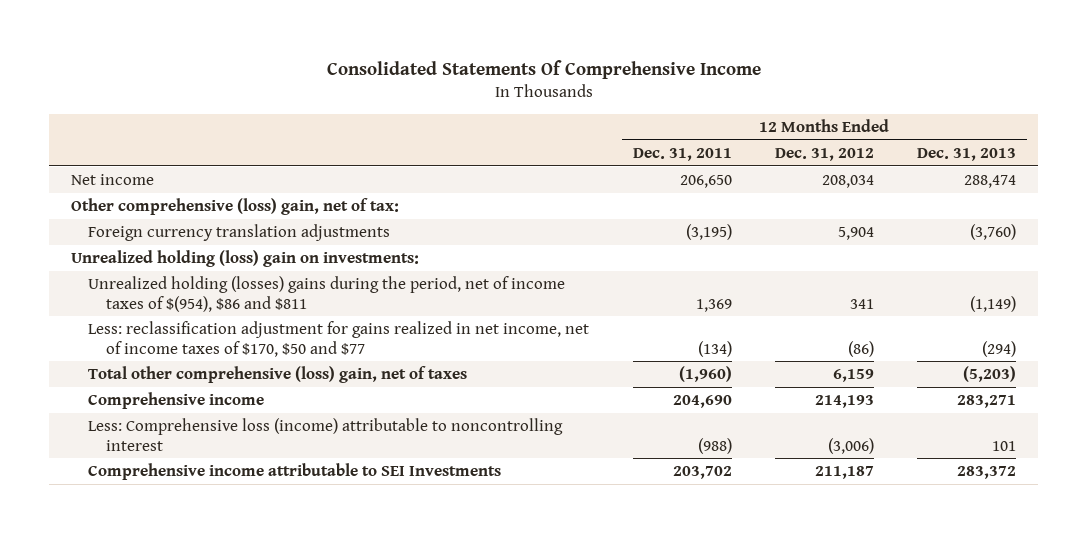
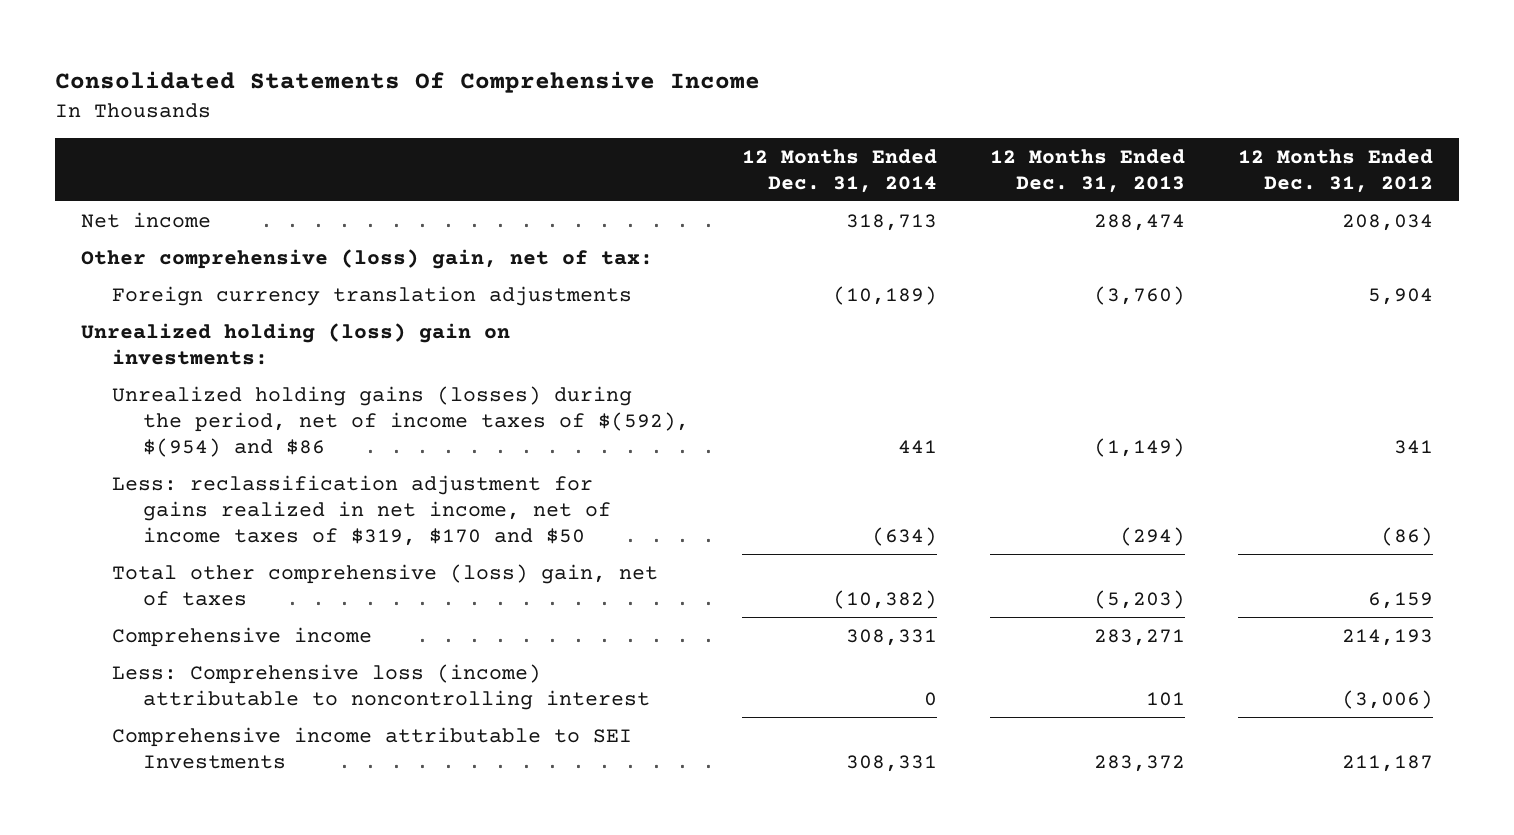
[632,147,732,161] Dec. 31, 2011 -> none
none -> [741,148,937,193] 12 Months Ended Dec. 31, 2014
[88,276,566,312] Unrealized holding (losses) gains during the period, net of income taxes of $(954), $86 and $811 -> [112,385,689,457] Unrealized holding gains (losses) during the period, net of income taxes of $(592), $(954) and $86
[88,321,590,357] Less: reclassification adjustment for gains realized in net income, net of income taxes of $170, $50 and $77 -> [112,474,611,546] Less: reclassification adjustment for gains realized in net income, net of income taxes of $319, $170 and $50

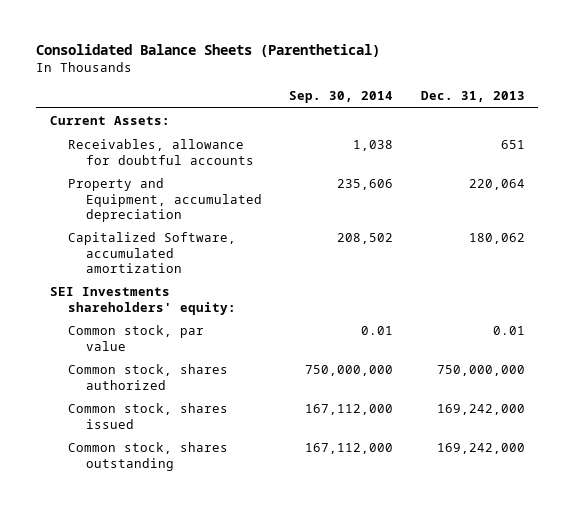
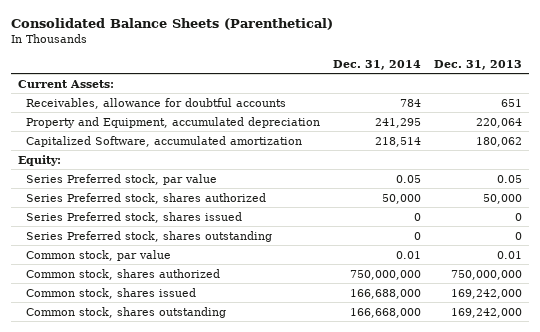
[289,91,394,104] Sep. 30, 2014 -> none
none -> [332,60,421,71] Dec. 31, 2014
[49,287,236,315] SEI Investments shareholders' equity: -> [17,154,61,166] Equity:
none -> [25,173,217,185] Series Preferred stock, par value
none -> [25,192,266,204] Series Preferred stock, shares authorized
none -> [25,211,242,223] Series Preferred stock, shares issued
none -> [25,230,272,242] Series Preferred stock, shares outstanding

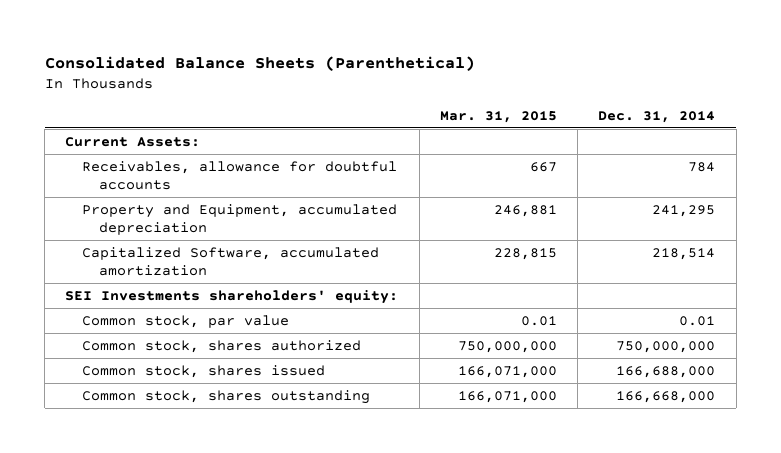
[434,60,523,71] Dec. 31, 2013 -> none
none -> [439,110,557,123] Mar. 31, 2015
[25,173,217,185] Series Preferred stock, par value -> none
[25,192,266,204] Series Preferred stock, shares authorized -> none
[25,211,242,223] Series Preferred stock, shares issued -> none
[25,230,272,242] Series Preferred stock, shares outstanding -> none
[17,154,61,166] Equity: -> [65,289,399,304] SEI Investments shareholders' equity:

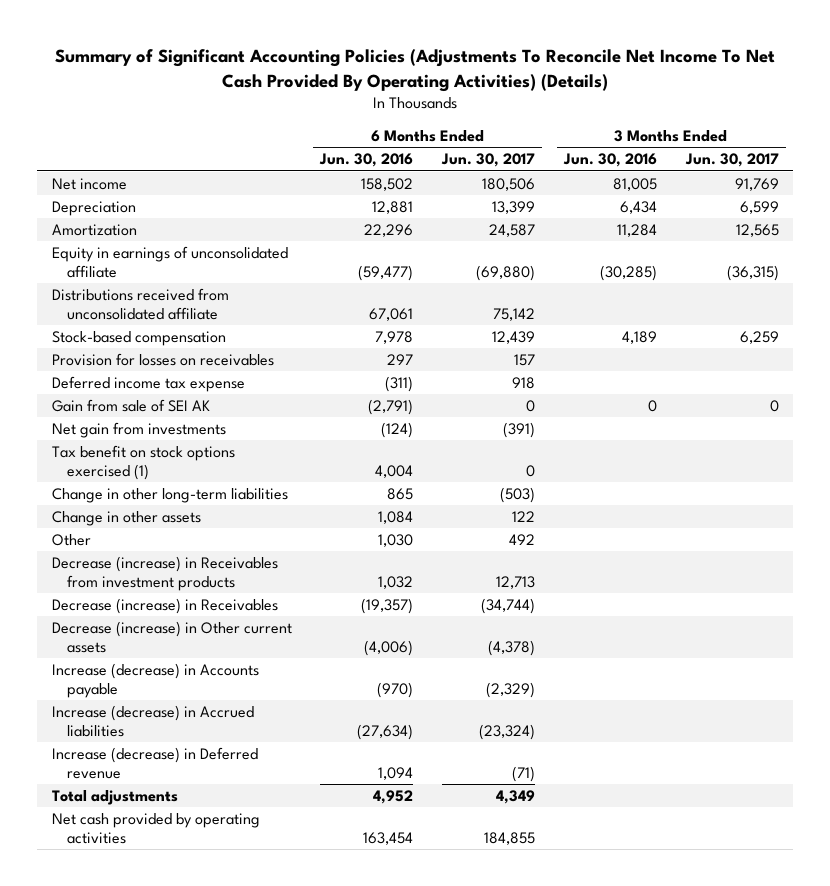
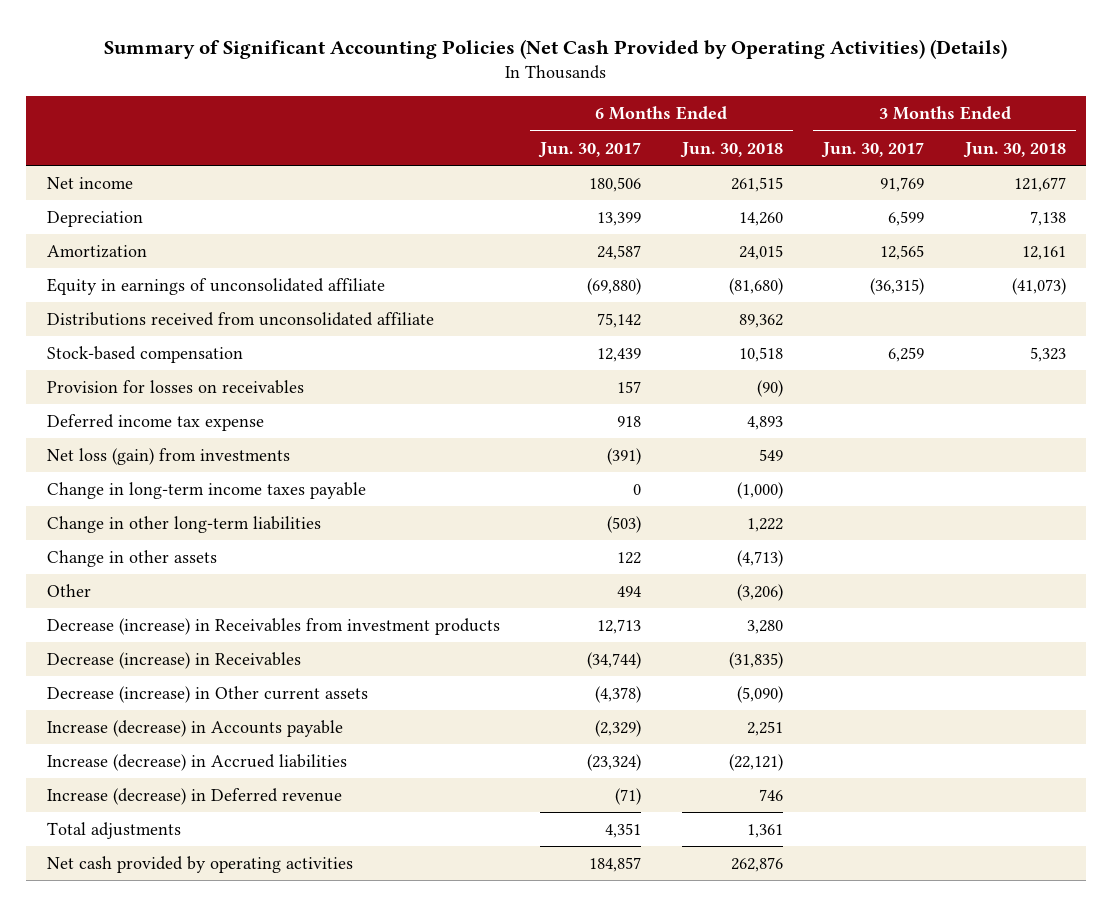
[55,49,776,92] Summary of Significant Accounting Policies (Adjustments To Reconcile Net Income To Net Cash Provided By Operating Activities) (Details) -> [104,39,1008,60] Summary of Significant Accounting Policies (Net Cash Provided by Operating Activities) (Details)
[319,153,414,168] Jun. 30, 2016 -> none
[562,153,657,168] Jun. 30, 2016 -> none
none -> [679,141,783,158] Jun. 30, 2018
none -> [962,141,1066,158] Jun. 30, 2018
[51,398,210,412] Gain from sale of SEI AK -> none
[51,444,235,480] Tax benefit on stock options exercised (1) -> none
[51,421,226,438] Net gain from investments -> [46,447,290,465] Net loss (gain) from investments
none -> [46,481,366,499] Change in long-term income taxes payable
[509,533,536,545] 492 -> [617,585,642,597] 494
[496,789,536,804] 4,349 -> [605,822,642,838] 4,351
[484,831,536,845] 184,855 -> [589,856,642,872] 184,857

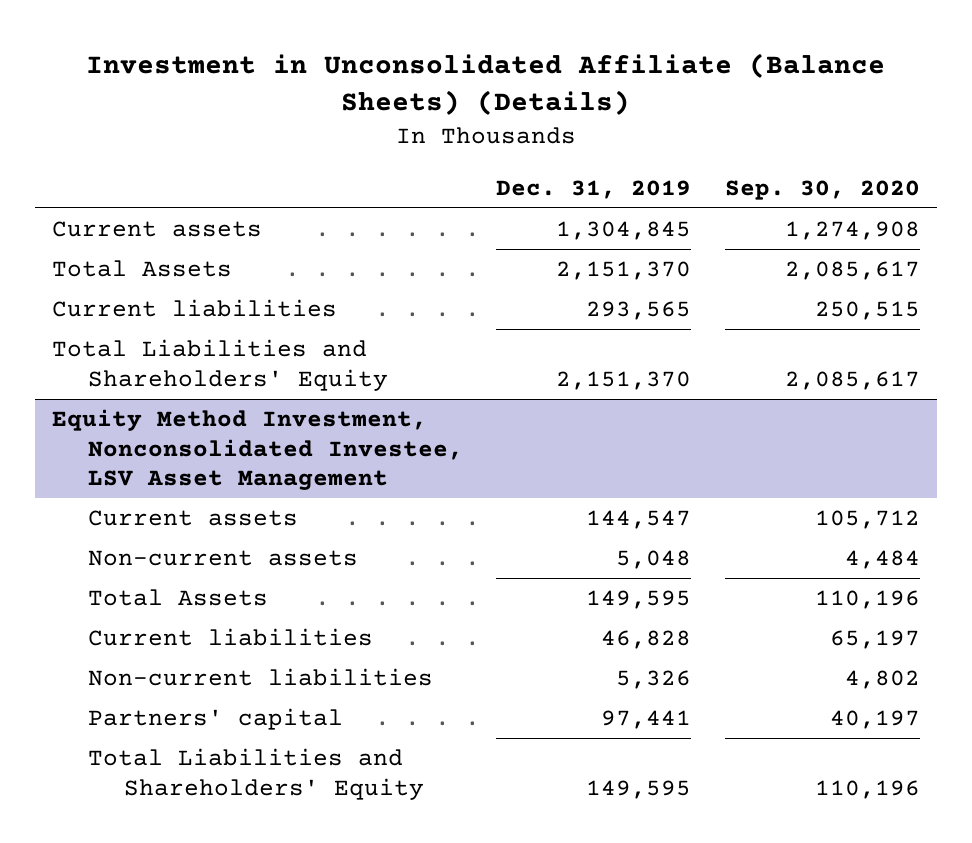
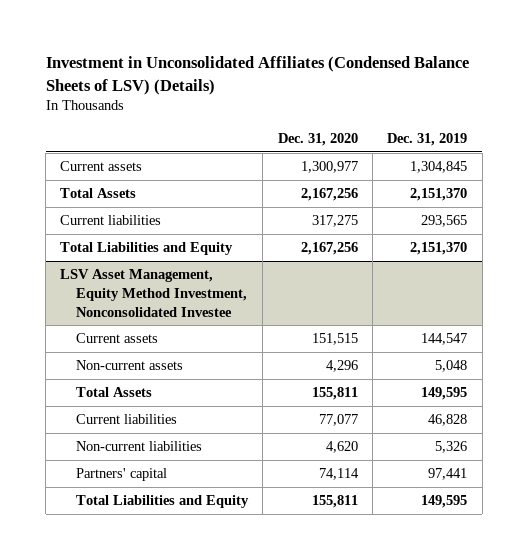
[85,52,885,116] Investment in Unconsolidated Affiliate (Balance Sheets) (Details) -> [45,56,469,95] Investment in Unconsolidated Affiliates (Condensed Balance Sheets of LSV) (Details)
[725,179,921,200] Sep. 30, 2020 -> none
none -> [277,133,358,147] Dec. 31, 2020
[51,339,388,391] Total Liabilities and Shareholders' Equity -> [60,242,234,256] Total Liabilities and Equity
[51,409,463,491] Equity Method Investment, Nonconsolidated Investee, LSV Asset Management -> [60,269,247,317] LSV Asset Management, Equity Method Investment, Nonconsolidated Investee
[87,748,424,800] Total Liabilities and Shareholders' Equity -> [75,495,249,509] Total Liabilities and Equity

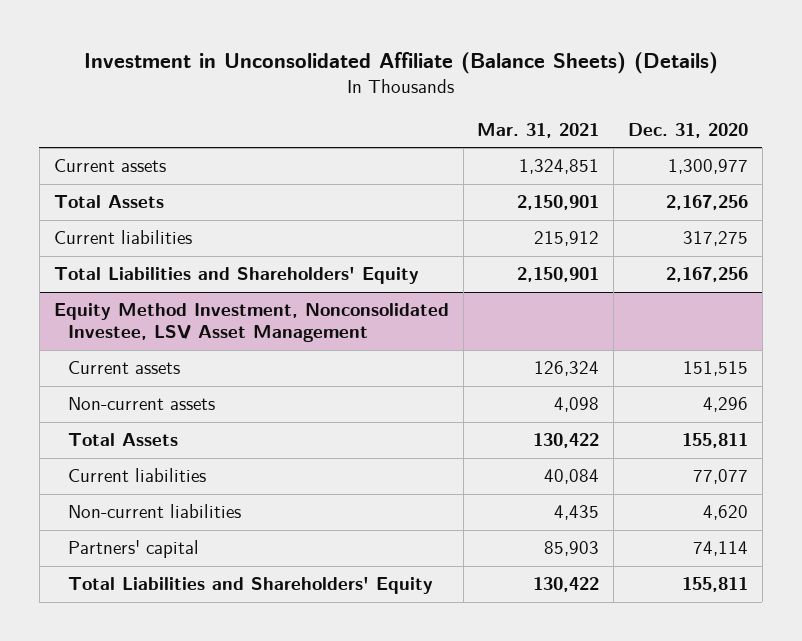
[45,56,469,95] Investment in Unconsolidated Affiliates (Condensed Balance Sheets of LSV) (Details) -> [83,51,718,74] Investment in Unconsolidated Affiliate (Balance Sheets) (Details)
[387,133,468,147] Dec. 31, 2019 -> none
none -> [477,122,600,138] Mar. 31, 2021
[60,242,234,256] Total Liabilities and Equity -> [53,267,419,285] Total Liabilities and Shareholders' Equity
[60,269,247,317] LSV Asset Management, Equity Method Investment, Nonconsolidated Investee -> [53,303,449,342] Equity Method Investment, Nonconsolidated Investee, LSV Asset Management
[75,495,249,509] Total Liabilities and Equity -> [67,577,433,595] Total Liabilities and Shareholders' Equity

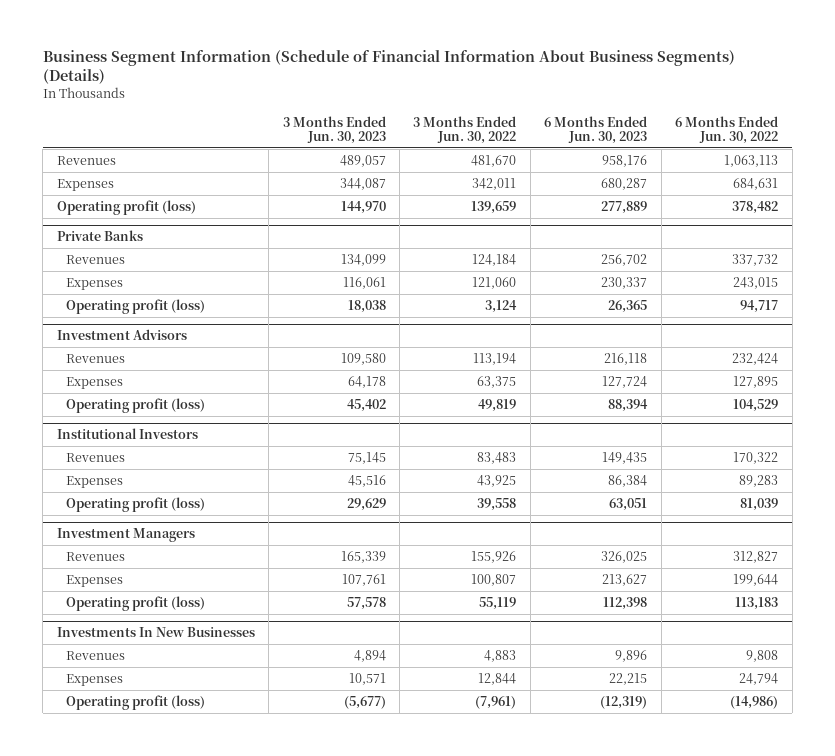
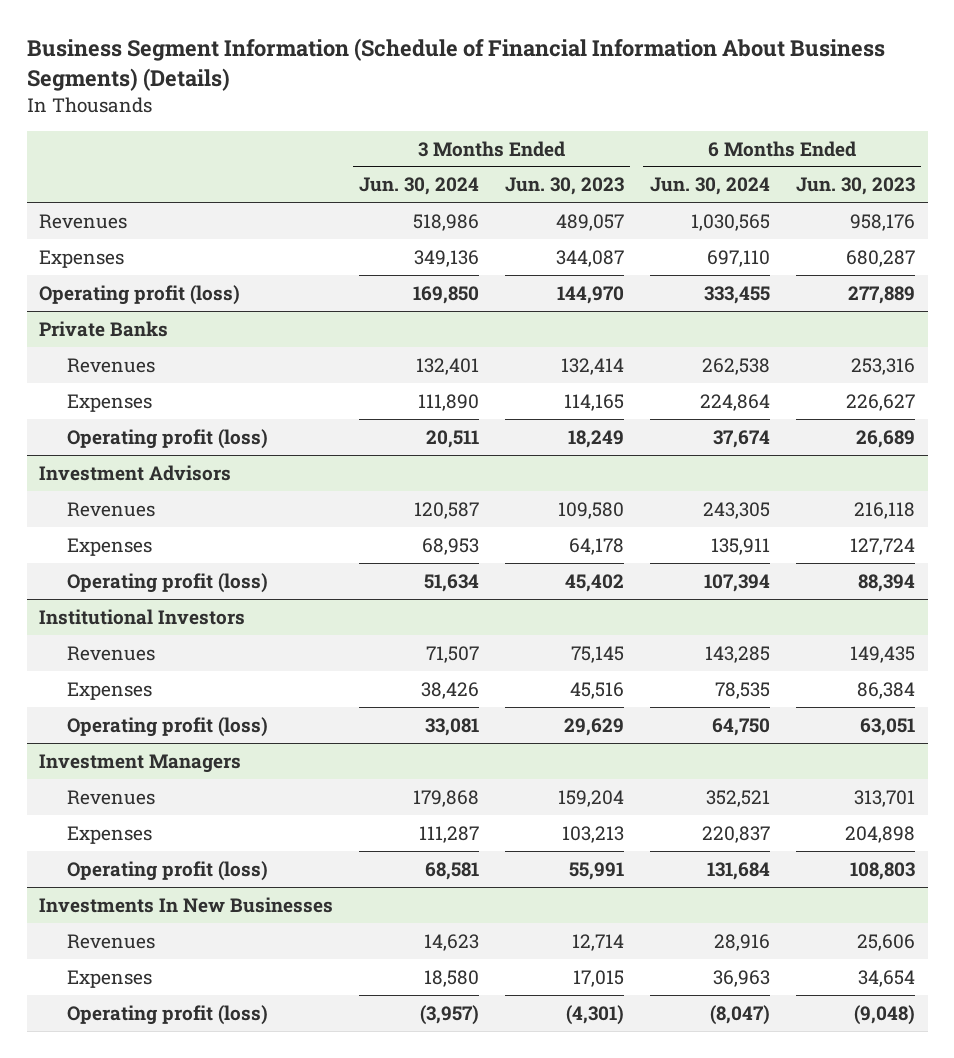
[413,115,517,145] 3 Months Ended Jun. 30, 2022 -> none
[675,115,779,145] 6 Months Ended Jun. 30, 2022 -> none
none -> [359,177,480,196] Jun. 30, 2024
none -> [649,177,770,196] Jun. 30, 2024
[340,254,386,267] 134,099 -> [561,357,625,375] 132,414
[601,254,648,267] 256,702 -> [850,357,915,375] 253,316
[342,277,386,290] 116,061 -> [564,393,625,411] 114,165
[601,277,648,290] 230,337 -> [845,393,915,411] 226,627
[347,300,386,314] 18,038 -> [568,429,625,448] 18,249
[608,300,648,314] 26,365 -> [855,429,915,448] 26,689
[340,551,386,564] 165,339 -> [558,789,625,807] 159,204
[601,551,648,564] 326,025 -> [853,789,915,807] 313,701
[341,574,386,587] 107,761 -> [562,825,625,843] 103,213
[602,574,648,587] 213,627 -> [844,825,915,843] 204,898
[346,597,386,611] 57,578 -> [569,861,625,880] 55,991
[603,597,648,611] 112,398 -> [849,861,915,880] 108,803
[353,650,386,663] 4,894 -> [572,933,625,951] 12,714
[615,650,648,663] 9,896 -> [856,933,915,951] 25,606
[348,673,386,686] 10,571 -> [573,969,625,987] 17,015
[609,673,648,686] 22,215 -> [857,969,915,987] 34,654
[343,696,386,710] (5,677) -> [566,1004,625,1025] (4,301)
[600,696,648,710] (12,319) -> [853,1004,915,1025] (9,048)

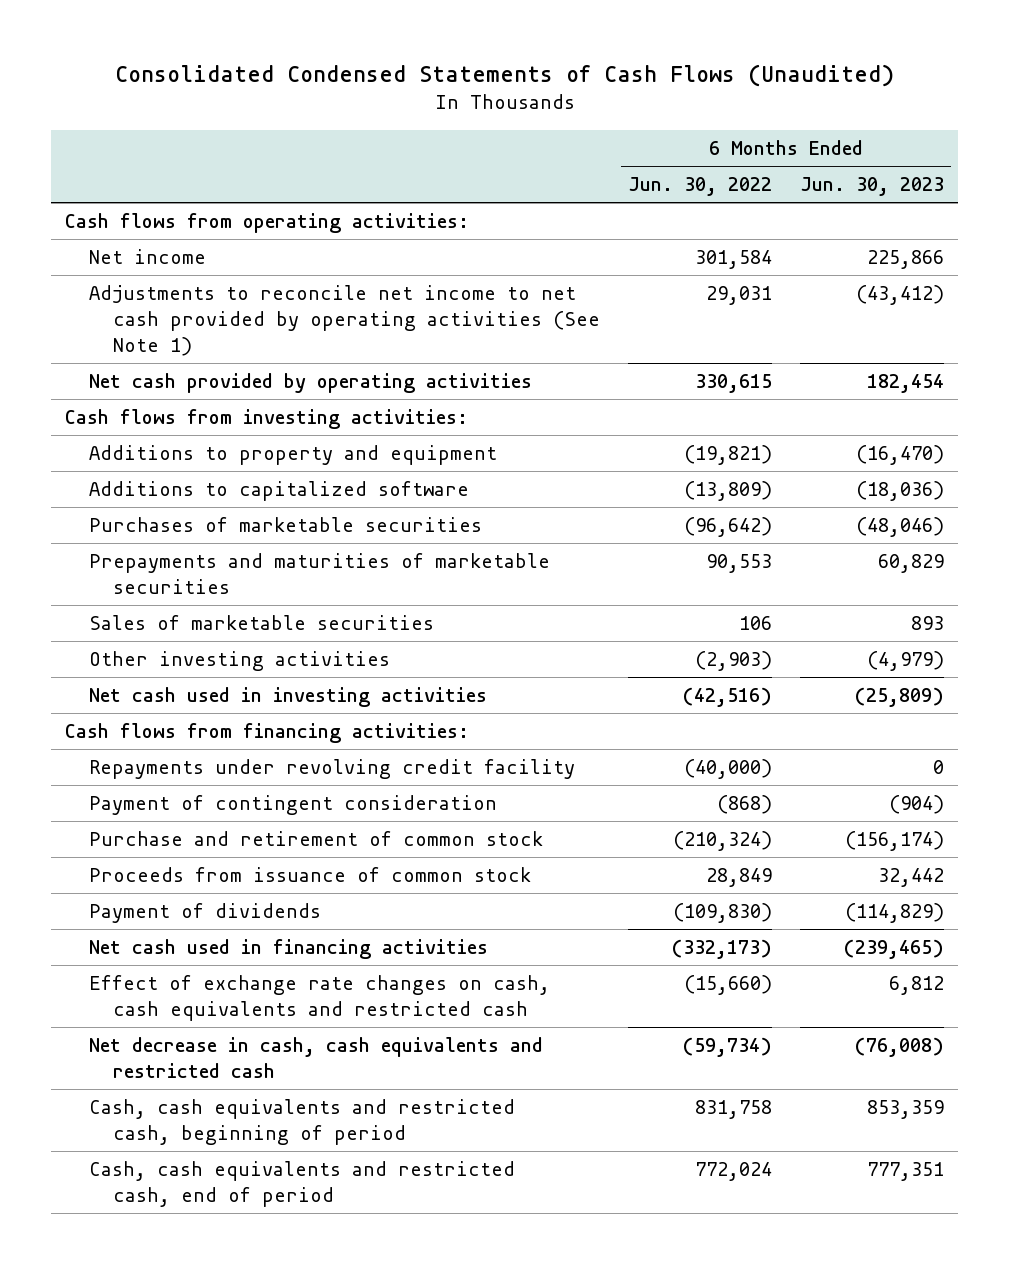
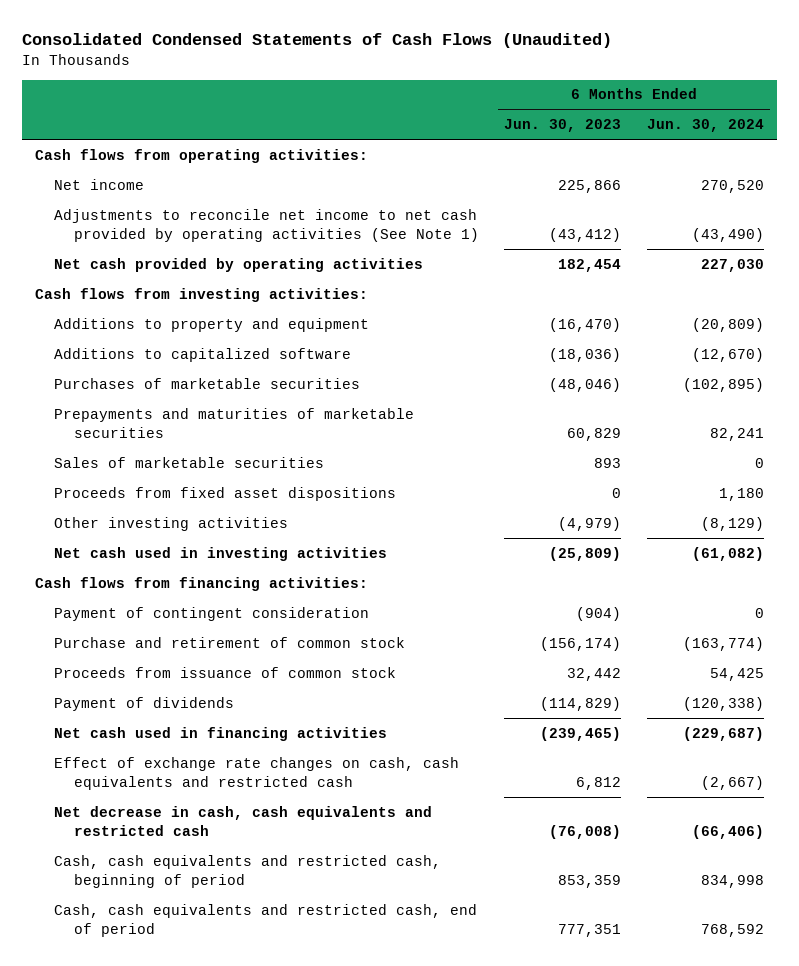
[627,177,772,197] Jun. 30, 2022 -> none
none -> [646,119,764,133] Jun. 30, 2024
none -> [54,486,397,501] Proceeds from fixed asset dispositions
[88,759,575,780] Repayments under revolving credit facility -> none

